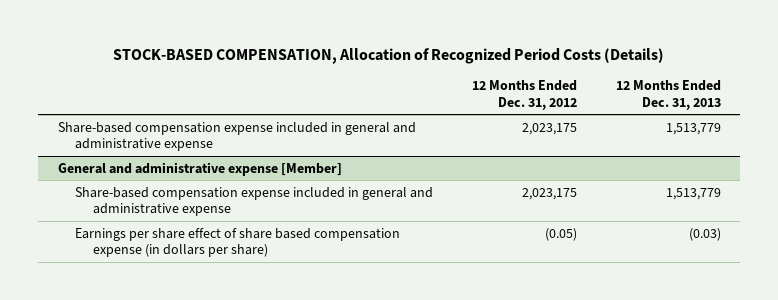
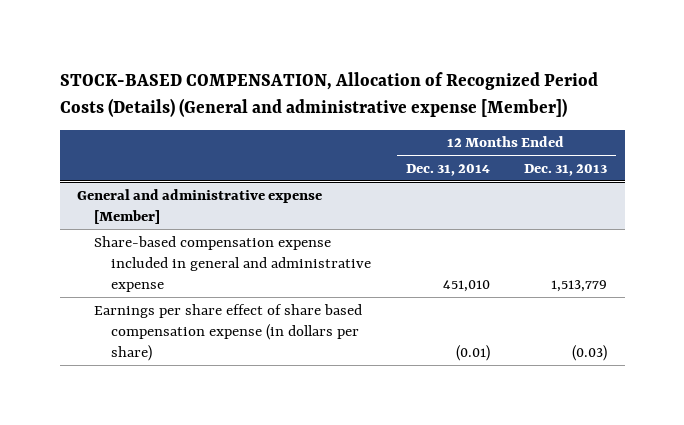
[113,47,665,64] STOCK-BASED COMPENSATION, Allocation of Recognized Period Costs (Details) -> [59,72,598,117] STOCK-BASED COMPENSATION, Allocation of Recognized Period Costs (Details) (General and administrative expense [Member])
[472,80,578,110] 12 Months Ended Dec. 31, 2012 -> none
none -> [405,163,490,176] Dec. 31, 2014
[57,121,416,152] Share-based compensation expense included in general and administrative expense -> none

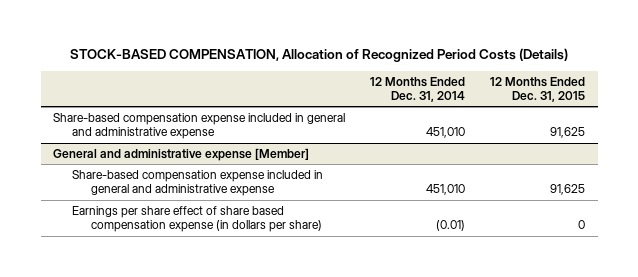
[59,72,598,117] STOCK-BASED COMPENSATION, Allocation of Recognized Period Costs (Details) (General and administrative expense [Member]) -> [70,48,569,63] STOCK-BASED COMPENSATION, Allocation of Recognized Period Costs (Details)
[524,163,608,176] Dec. 31, 2013 -> none
none -> [490,76,586,103] 12 Months Ended Dec. 31, 2015
none -> [53,113,346,140] Share-based compensation expense included in general and administrative expense

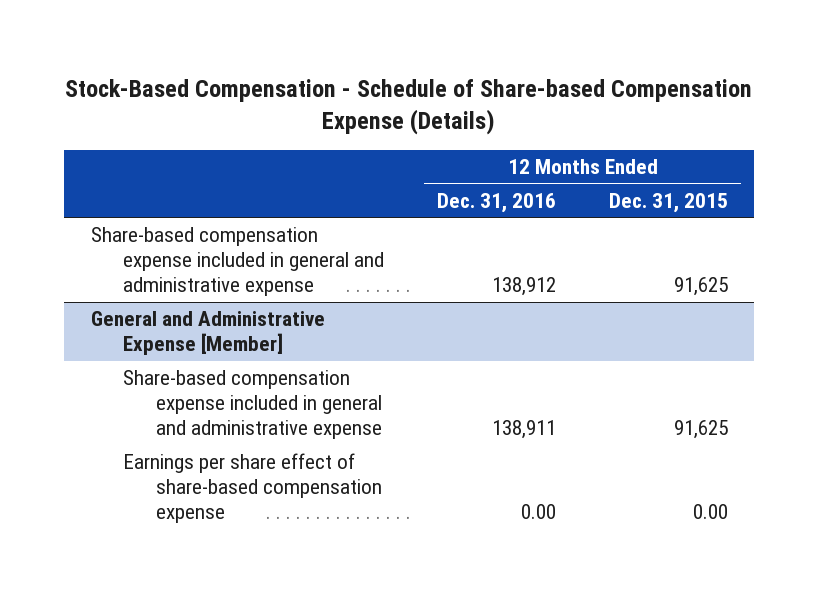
[70,48,569,63] STOCK-BASED COMPENSATION, Allocation of Recognized Period Costs (Details) -> [65,78,753,135] Stock-Based Compensation - Schedule of Share-based Compensation Expense (Details)
[370,76,466,103] 12 Months Ended Dec. 31, 2014 -> none
none -> [437,192,557,213] Dec. 31, 2016
[53,148,310,162] General and administrative expense [Member] -> [90,311,325,356] General and Administrative Expense [Member]
[71,206,322,233] Earnings per share effect of share based compensation expense (in dollars per share) -> [123,453,383,524] Earnings per share effect of share-based compensation expense
[578,220,586,230] 0 -> [693,504,729,520] 0.00

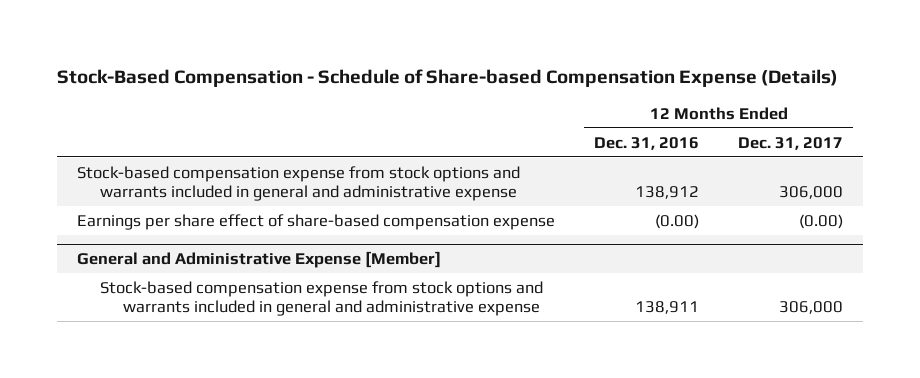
[609,192,729,213] Dec. 31, 2015 -> none
none -> [738,136,844,150] Dec. 31, 2017
[90,227,385,297] Share-based compensation expense included in general and administrative expense -> [76,165,520,201] Stock-based compensation expense from stock options and warrants included in general and administrative expense
none -> [76,213,555,230] Earnings per share effect of share-based compensation expense
[123,453,383,524] Earnings per share effect of share-based compensation expense -> none
[123,370,383,440] Share-based compensation expense included in general and administrative expense -> [100,280,544,316] Stock-based compensation expense from stock options and warrants included in general and administrative expense

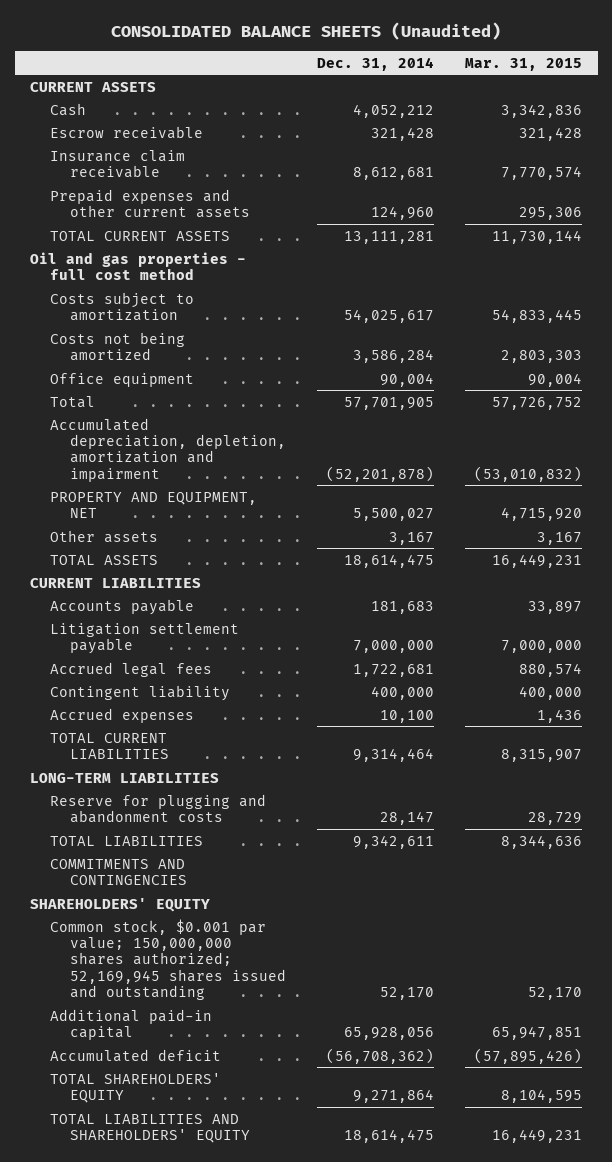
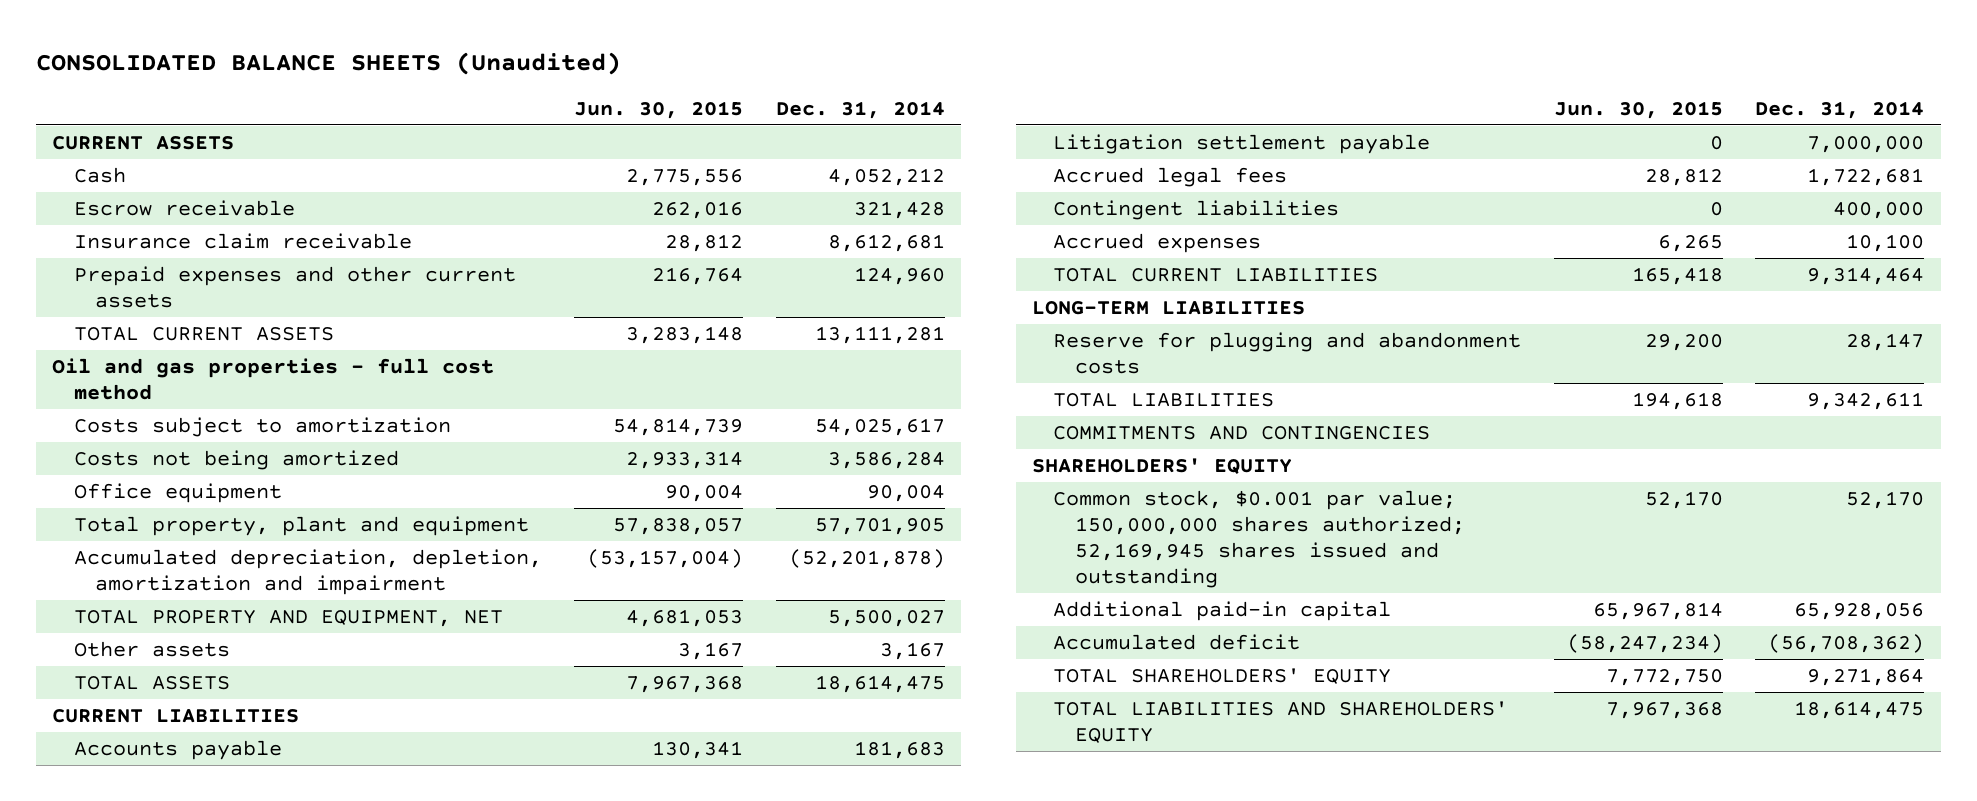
[465,57,583,71] Mar. 31, 2015 -> none
none -> [574,101,744,120] Jun. 30, 2015
[50,395,96,408] Total -> [73,515,529,536] Total property, plant and equipment
[50,491,258,518] PROPERTY AND EQUIPMENT, NET -> [73,609,503,627] TOTAL PROPERTY AND EQUIPMENT, NET
[50,684,231,701] Contingent liability -> [1053,199,1340,220] Contingent liabilities

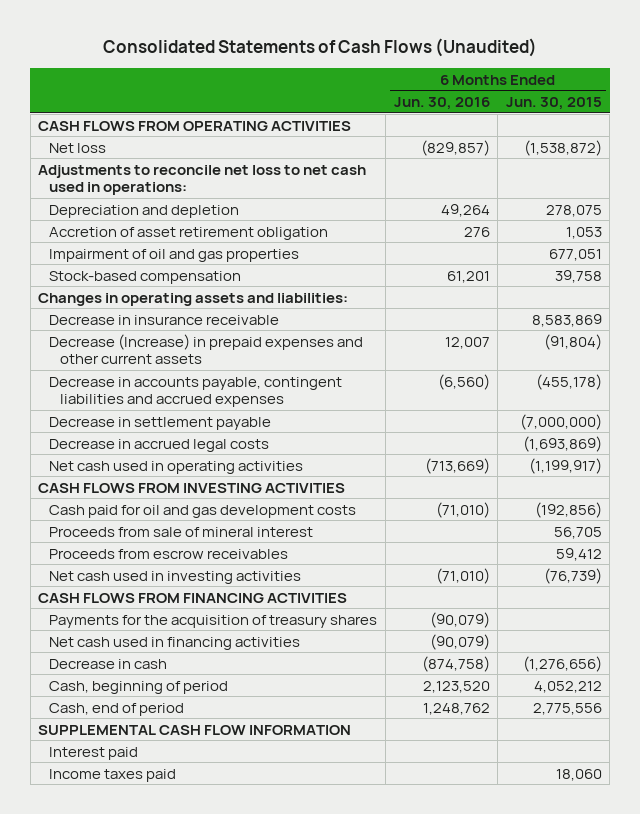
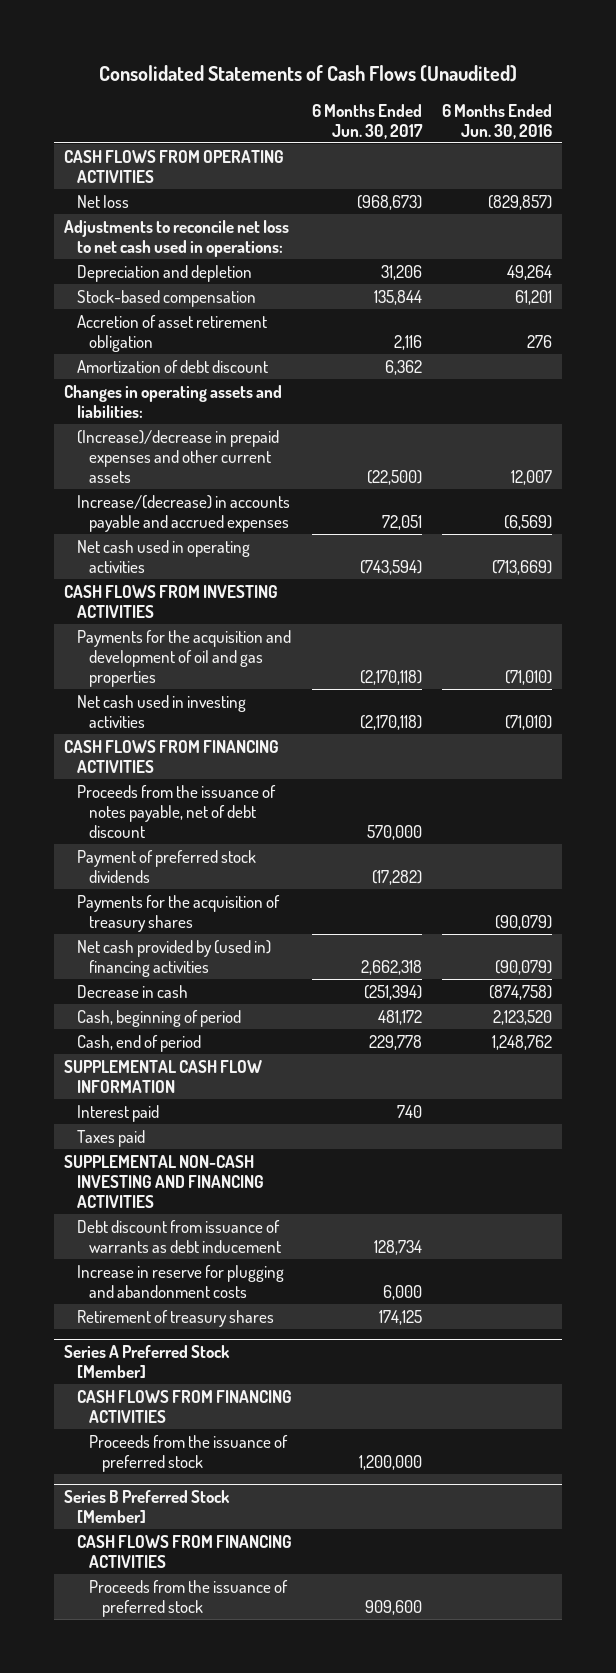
[505,97,602,111] Jun. 30, 2015 -> none
none -> [311,103,423,139] 6 Months Ended Jun. 30, 2017
[49,248,300,262] Impairment of oil and gas properties -> none
[49,226,329,240] Accretion of asset retirement obligation -> [76,314,267,352] Accretion of asset retirement obligation
none -> [76,359,268,373] Amortization of debt discount
[49,314,280,325] Decrease in insurance receivable -> none
[49,416,272,430] Decrease in settlement payable -> none
[49,438,270,452] Decrease in accrued legal costs -> none
[49,333,364,365] Decrease (Increase) in prepaid expenses and other current assets -> [76,429,279,483] (Increase)/decrease in prepaid expenses and other current assets
[49,376,343,408] Decrease in accounts payable, contingent liabilities and accrued expenses -> [76,494,290,532] Increase/(decrease) in accounts payable and accrued expenses
[437,373,490,390] (6,560) -> [503,514,552,530] (6,569)
[49,526,314,537] Proceeds from sale of mineral interest -> none
[49,548,289,559] Proceeds from escrow receivables -> none
[49,504,357,518] Cash paid for oil and gas development costs -> [76,629,291,687] Payments for the acquisition and development of oil and gas properties
none -> [76,784,276,838] Proceeds from the issuance of notes payable, net of debt discount
none -> [76,849,256,883] Payment of preferred stock dividends
[49,636,301,650] Net cash used in financing activities -> [76,939,271,977] Net cash provided by (used in) financing activities
[49,768,177,782] Income taxes paid -> [76,1129,145,1147] Taxes paid
none -> [64,1154,264,1208] SUPPLEMENTAL NON-CASH INVESTING AND FINANCING ACTIVITIES
none -> [76,1219,282,1253] Debt discount from issuance of warrants as debt inducement
none -> [76,1264,284,1298] Increase in reserve for plugging and abandonment costs
none -> [76,1309,274,1327] Retirement of treasury shares
none -> [64,1344,231,1378] Series A Preferred Stock [Member]
none -> [76,1389,292,1423] CASH FLOWS FROM FINANCING ACTIVITIES
none -> [89,1434,289,1472] Proceeds from the issuance of preferred stock
none -> [64,1489,231,1523] Series B Preferred Stock [Member]
none -> [76,1534,292,1568] CASH FLOWS FROM FINANCING ACTIVITIES
none -> [89,1579,289,1617] Proceeds from the issuance of preferred stock

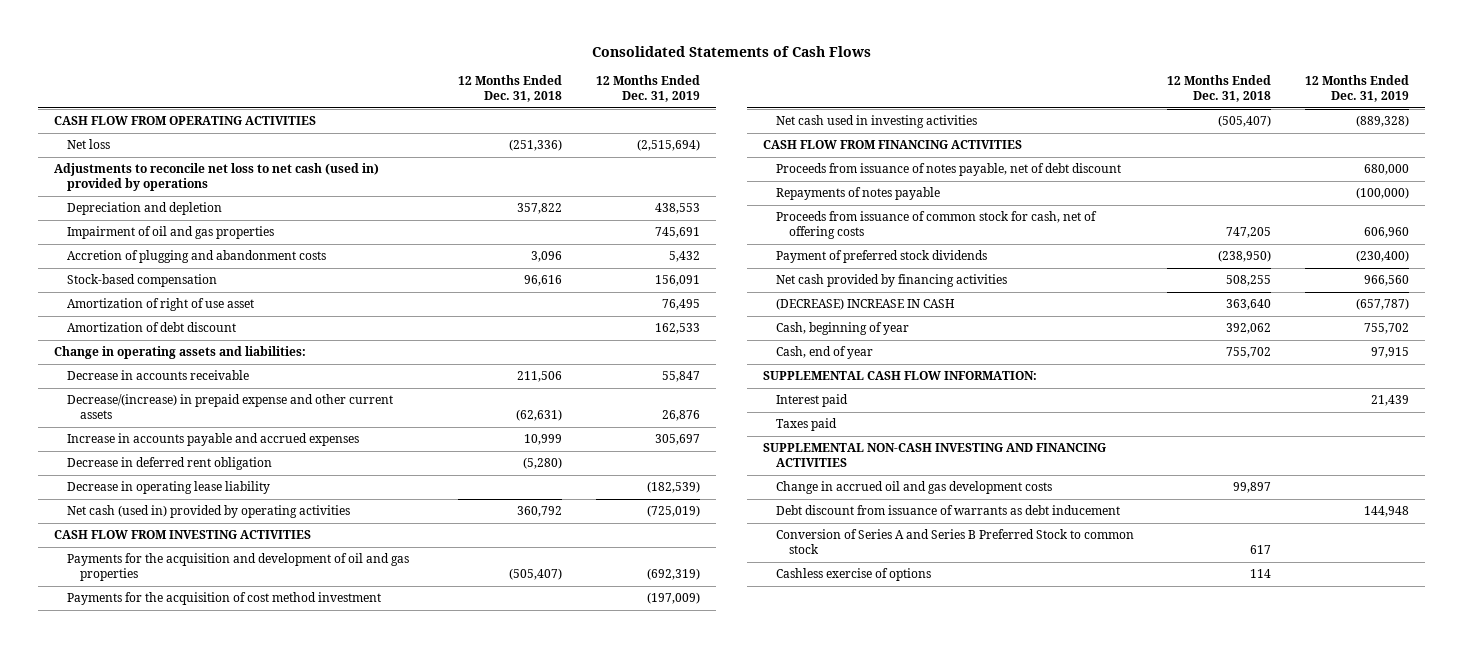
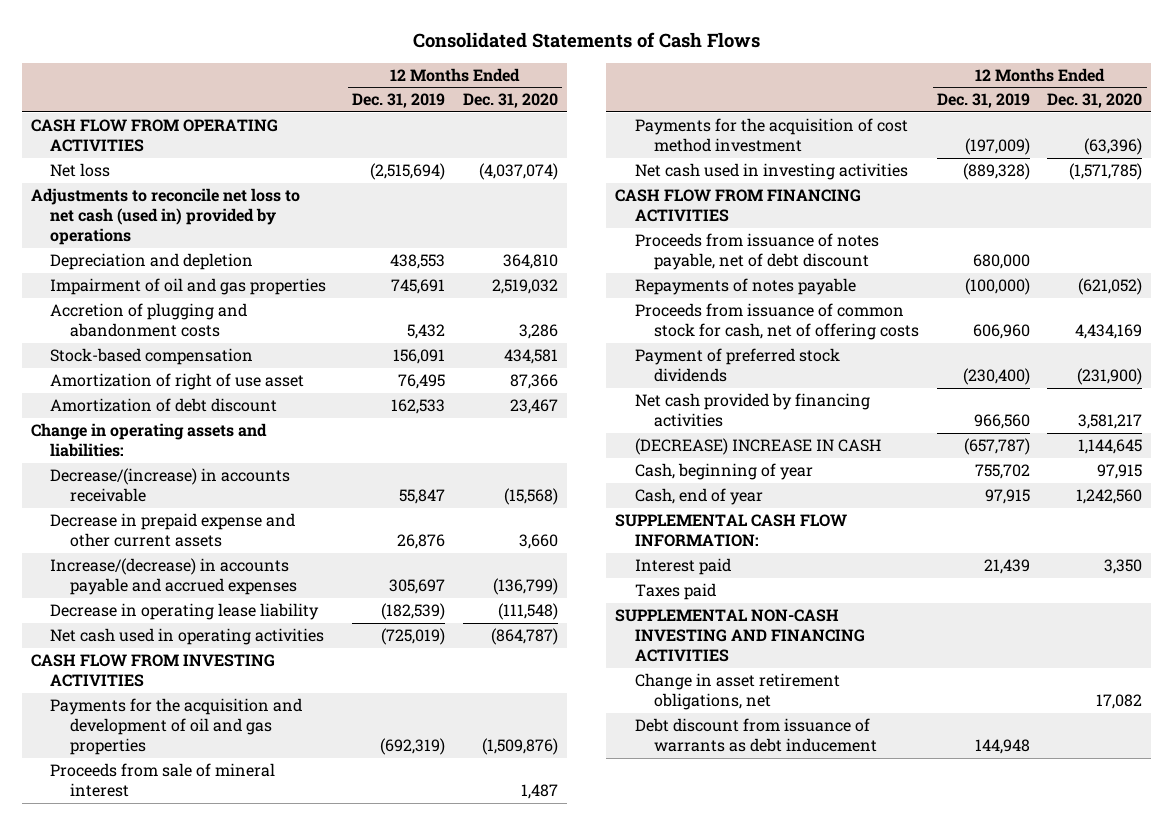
[458,75,563,103] 12 Months Ended Dec. 31, 2018 -> none
none -> [462,93,558,109] Dec. 31, 2020
[67,457,273,471] Decrease in deferred rent obligation -> none
[67,370,250,381] Decrease in accounts receivable -> [50,468,291,503] Decrease/(increase) in accounts receivable
[67,394,394,420] Decrease/(increase) in prepaid expense and other current assets -> [50,513,296,548] Decrease in prepaid expense and other current assets
[67,433,360,447] Increase in accounts payable and accrued expenses -> [50,558,298,596] Increase/(decrease) in accounts payable and accrued expenses
[67,505,351,519] Net cash (used in) provided by operating activities -> [50,628,325,646] Net cash used in operating activities
none -> [50,763,276,798] Proceeds from sale of mineral interest
[776,481,1053,495] Change in accrued oil and gas development costs -> none
none -> [634,673,840,711] Change in asset retirement obligations, net
[776,529,1135,555] Conversion of Series A and Series B Preferred Stock to common stock -> none
[776,568,932,582] Cashless exercise of options -> none

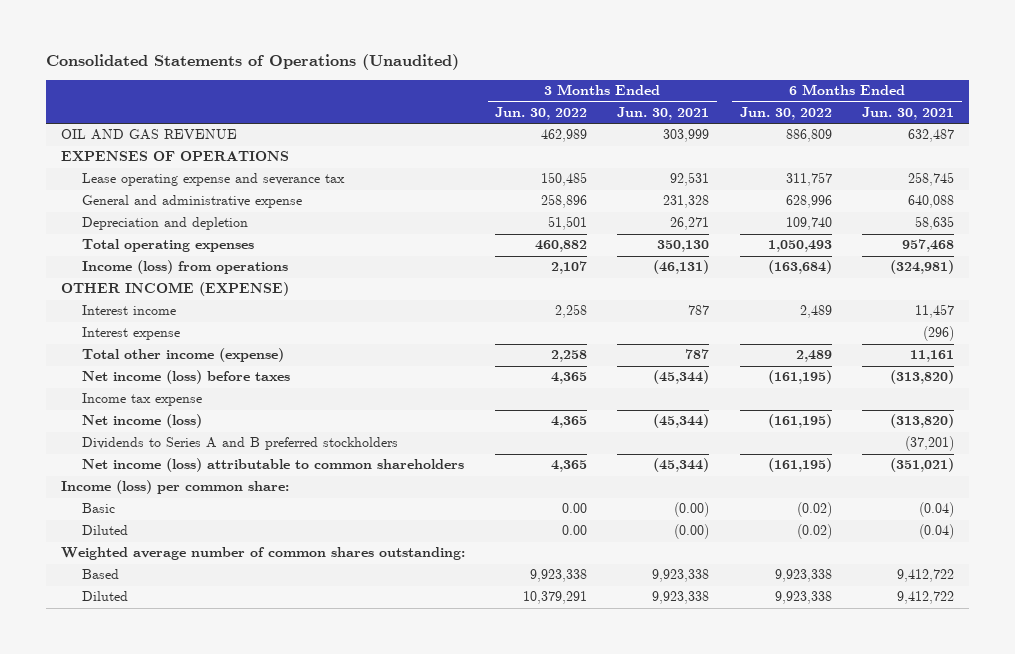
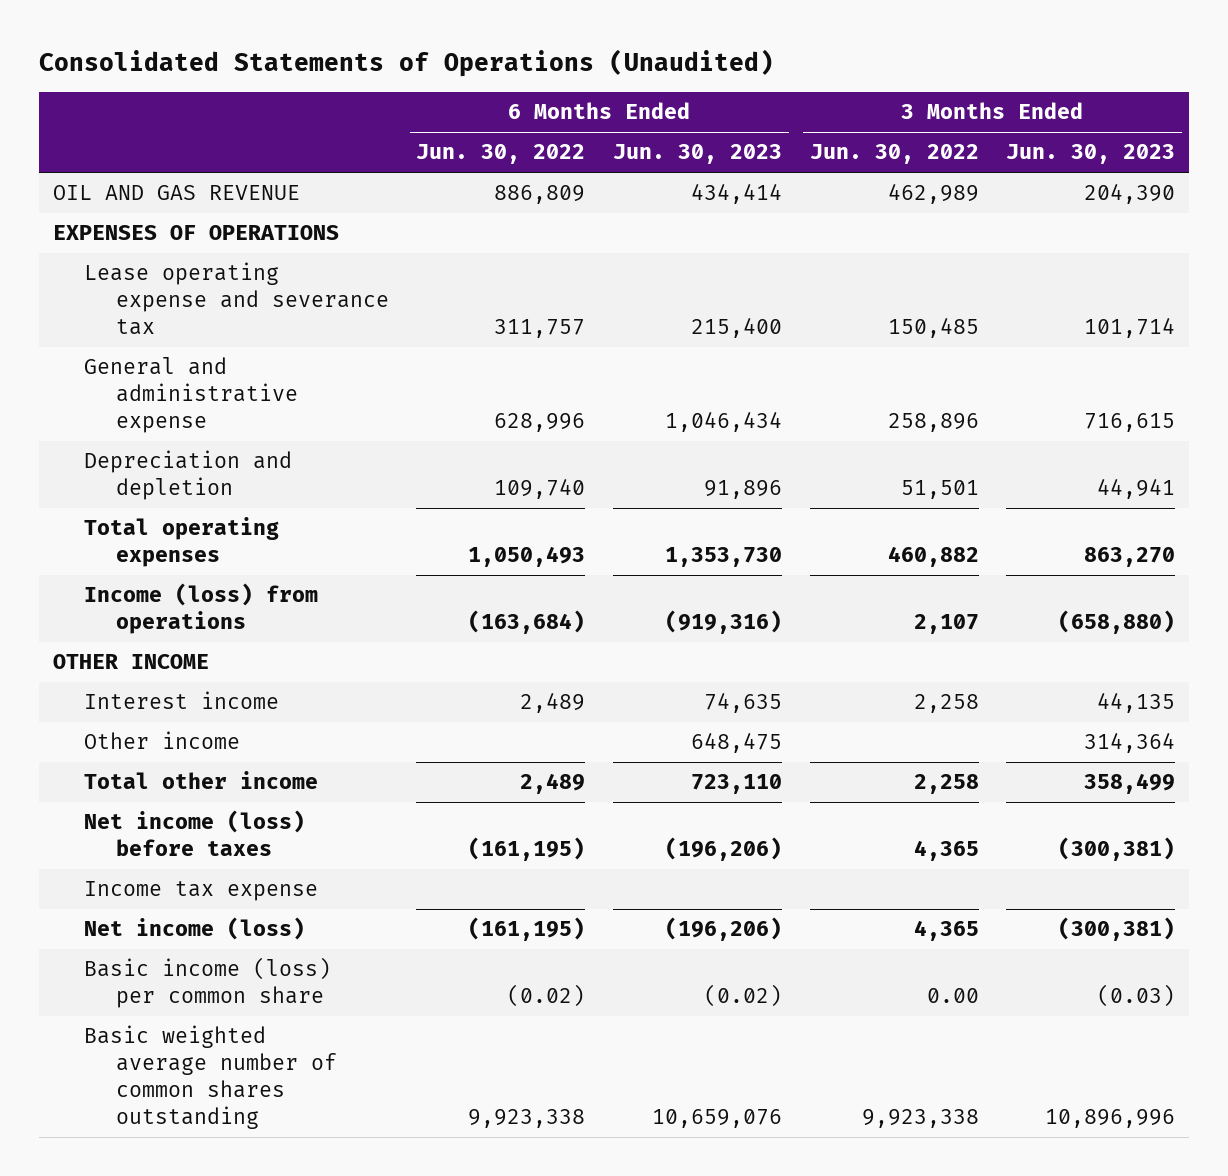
[617,106,710,120] Jun. 30, 2021 -> none
[862,106,955,120] Jun. 30, 2021 -> none
none -> [613,144,783,165] Jun. 30, 2023
none -> [1006,144,1176,165] Jun. 30, 2023
[60,282,289,297] OTHER INCOME (EXPENSE) -> [52,654,209,670] OTHER INCOME
[81,327,180,341] Interest expense -> none
none -> [84,731,241,750] Other income
[81,348,284,363] Total other income (expense) -> [84,771,319,790] Total other income
[81,437,398,451] Dividends to Series A and B preferred stockholders -> none
[81,458,464,473] Net income (loss) attributable to common shareholders -> none
[60,480,289,495] Income (loss) per common share: -> none
[81,525,128,536] Diluted -> none
[60,547,465,561] Weighted average number of common shares outstanding: -> none
[81,591,128,602] Diluted -> none
[81,503,115,514] Basic -> [84,957,332,1009] Basic income (loss) per common share
[81,569,119,580] Based -> [84,1025,337,1129] Basic weighted average number of common shares outstanding

